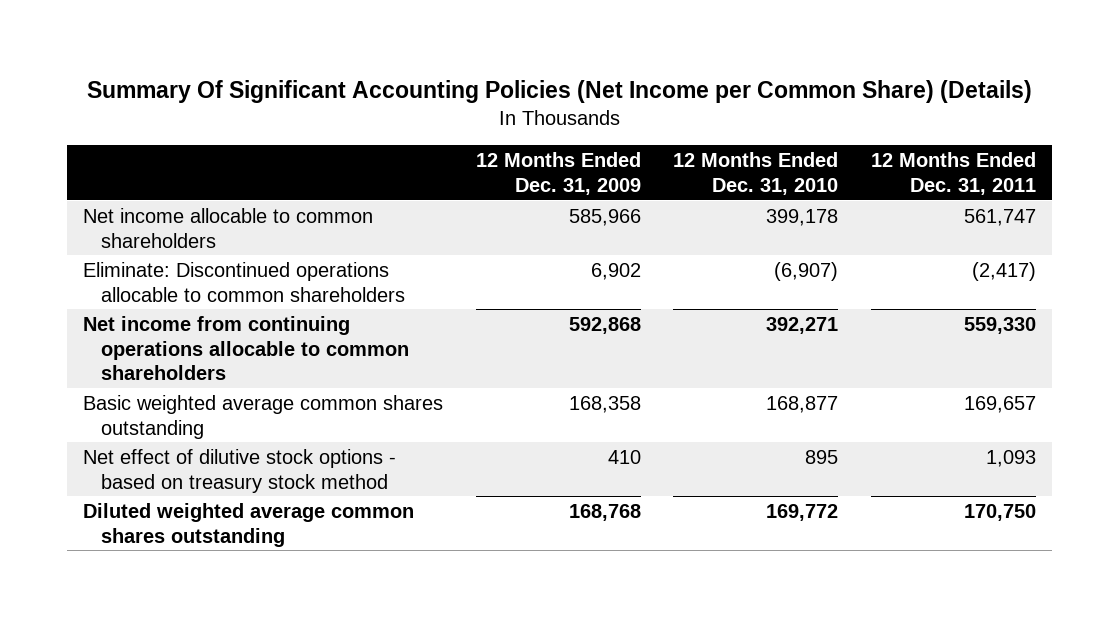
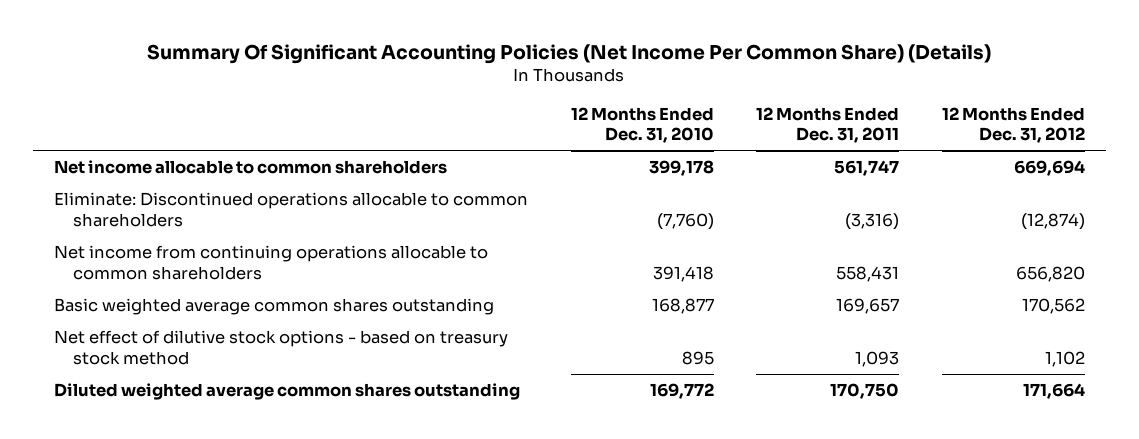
[86,80,1032,104] Summary Of Significant Accounting Policies (Net Income per Common Share) (Details) -> [147,43,992,64] Summary Of Significant Accounting Policies (Net Income Per Common Share) (Details)
[475,152,641,196] 12 Months Ended Dec. 31, 2009 -> none
none -> [941,106,1085,144] 12 Months Ended Dec. 31, 2012
[774,261,839,281] (6,907) -> [656,212,714,230] (7,760)
[971,261,1036,281] (2,417) -> [845,212,900,230] (3,316)
[766,316,839,334] 392,271 -> [652,265,714,282] 391,418
[963,316,1036,334] 559,330 -> [836,265,900,282] 558,431

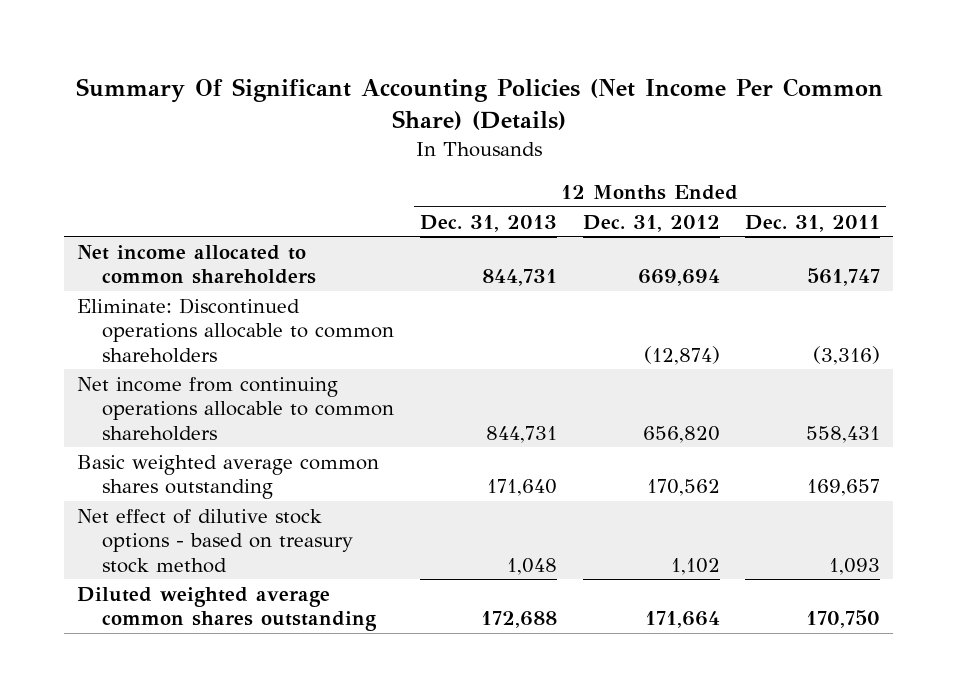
[570,106,714,144] 12 Months Ended Dec. 31, 2010 -> none
none -> [419,214,557,232] Dec. 31, 2013
[54,159,448,174] Net income allocable to common shareholders -> [76,244,317,285] Net income allocated to common shareholders

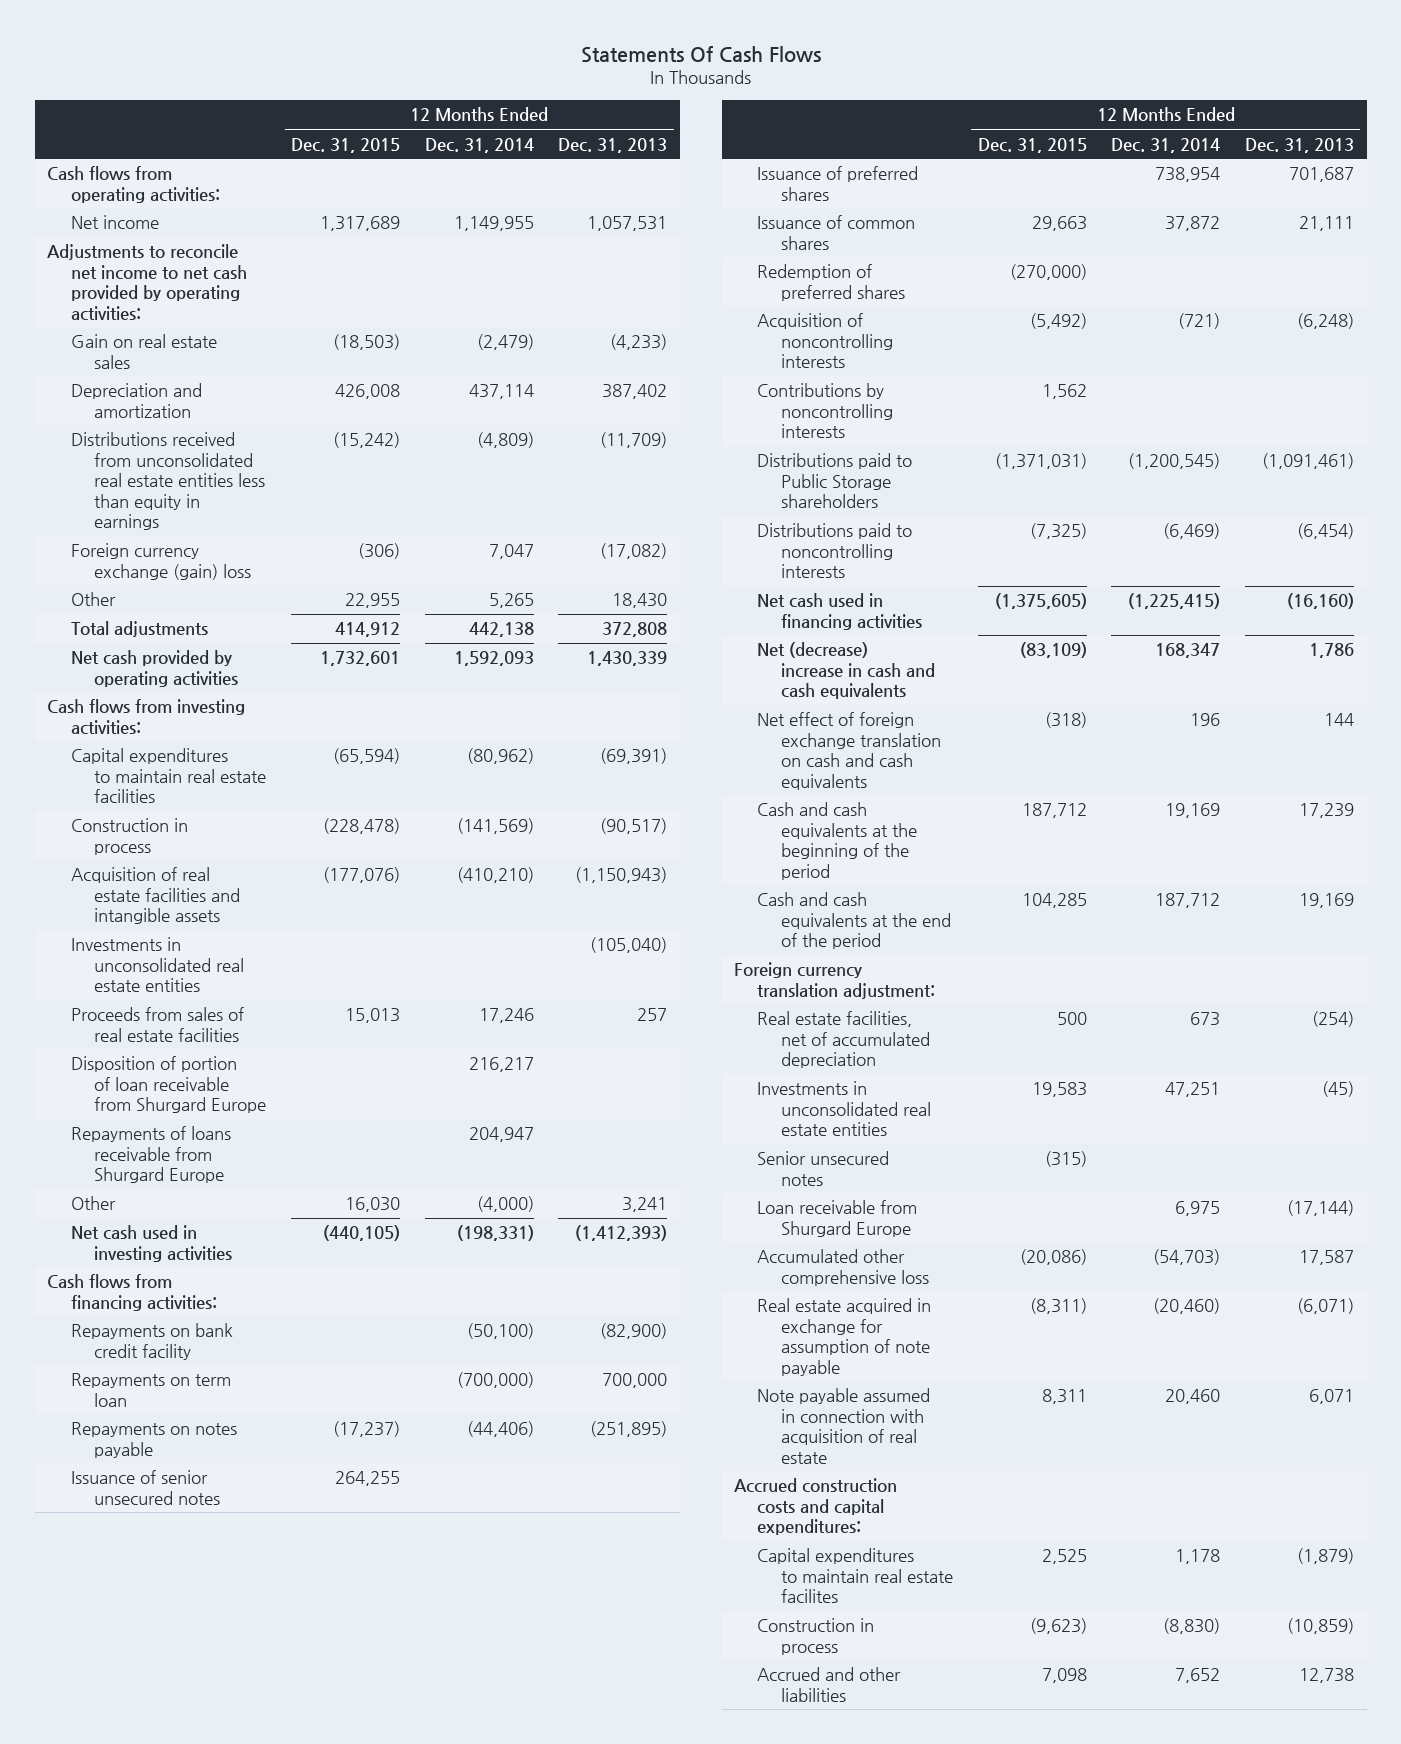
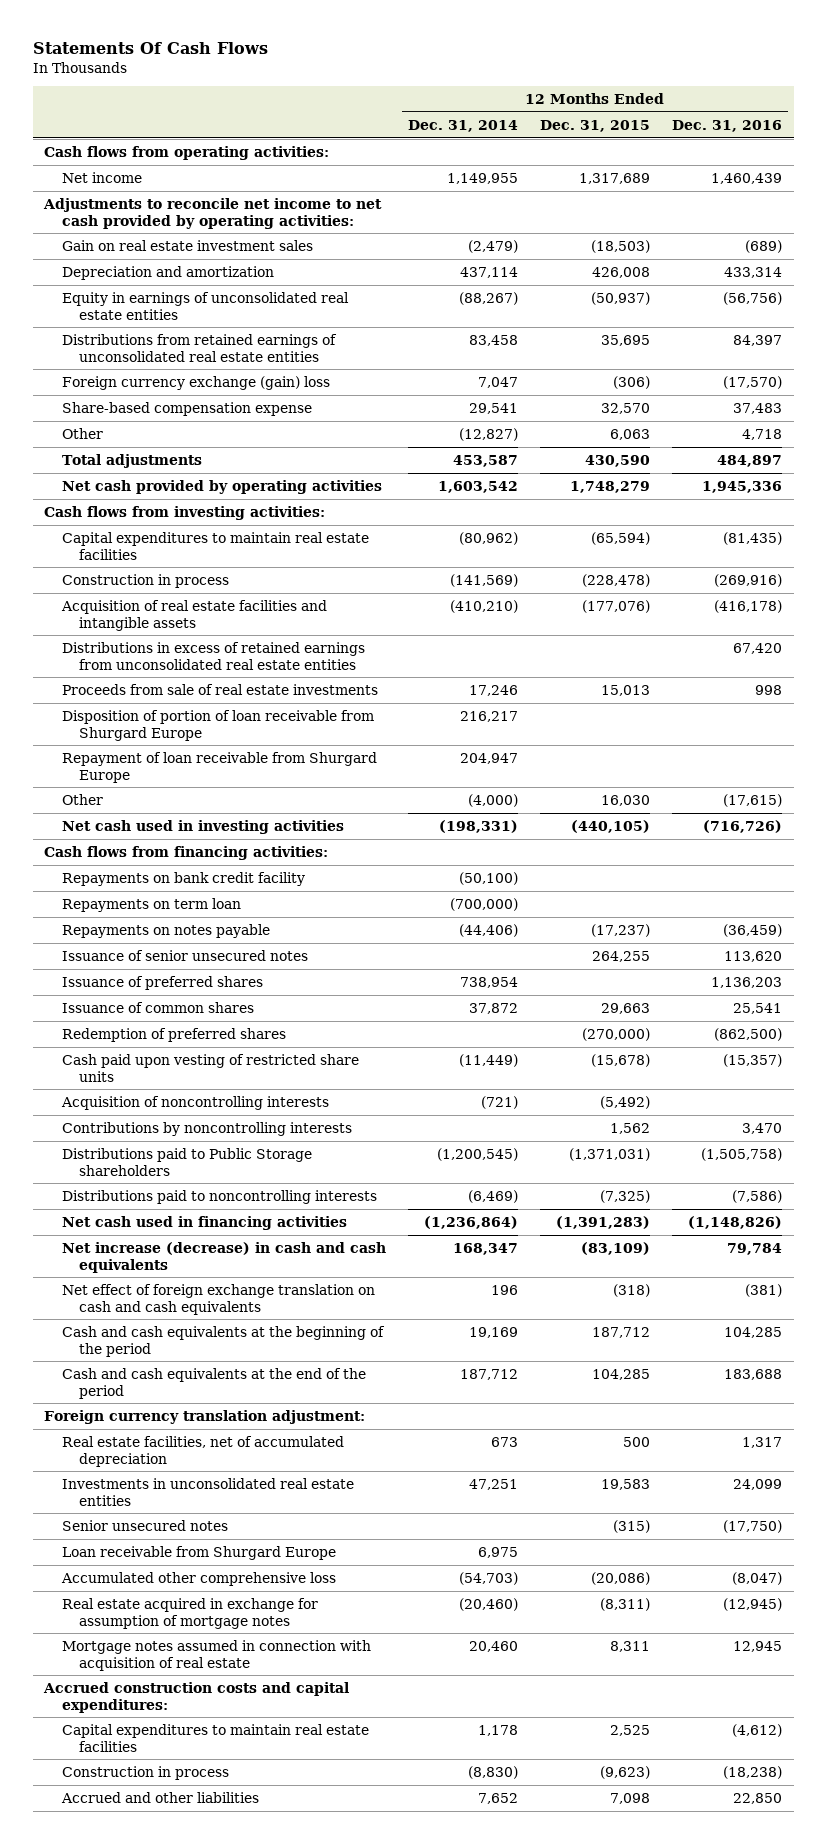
[558,137,668,153] Dec. 31, 2013 -> none
none -> [672,119,783,132] Dec. 31, 2016
[70,334,217,369] Gain on real estate sales -> [61,239,313,251] Gain on real estate investment sales
none -> [61,291,349,320] Equity in earnings of unconsolidated real estate entities
[70,432,265,531] Distributions received from unconsolidated real estate entities less than equity in earnings -> [61,333,337,362] Distributions from retained earnings of unconsolidated real estate entities
[332,432,400,449] (15,242) -> [601,334,651,346] 35,695
[476,432,534,449] (4,809) -> [468,334,518,346] 83,458
none -> [61,401,312,416] Share-based compensation expense
[344,593,400,609] 22,955 -> [610,428,651,440] 6,063
[488,593,534,609] 5,265 -> [458,427,518,441] (12,827)
[334,622,400,638] 414,912 -> [585,454,651,467] 430,590
[468,622,534,638] 442,138 -> [452,454,518,467] 453,587
[319,651,400,667] 1,732,601 -> [570,480,651,493] 1,748,279
[453,651,534,667] 1,592,093 -> [437,480,518,493] 1,603,542
[70,937,244,993] Investments in unconsolidated real estate entities -> none
none -> [61,641,365,670] Distributions in excess of retained earnings from unconsolidated real estate entities
[70,1007,244,1042] Proceeds from sales of real estate facilities -> [61,683,378,695] Proceeds from sale of real estate investments
[70,1126,231,1184] Repayments of loans receivable from Shurgard Europe -> [61,751,377,783] Repayment of loan receivable from Shurgard Europe
none -> [61,1053,359,1082] Cash paid upon vesting of restricted share units
[994,593,1087,610] (1,375,605) -> [556,1215,651,1229] (1,391,283)
[1128,593,1221,610] (1,225,415) -> [423,1215,518,1229] (1,236,864)
[757,642,935,700] Net (decrease) increase in cash and cash equivalents -> [61,1241,386,1273] Net increase (decrease) in cash and cash equivalents
[757,1298,932,1376] Real estate acquired in exchange for assumption of note payable -> [61,1597,318,1629] Real estate acquired in exchange for assumption of mortgage notes
[757,1388,931,1464] Note payable assumed in connection with acquisition of real estate -> [61,1639,371,1671] Mortgage notes assumed in connection with acquisition of real estate
[757,1548,953,1604] Capital expenditures to maintain real estate facilites -> [61,1723,369,1752] Capital expenditures to maintain real estate facilities

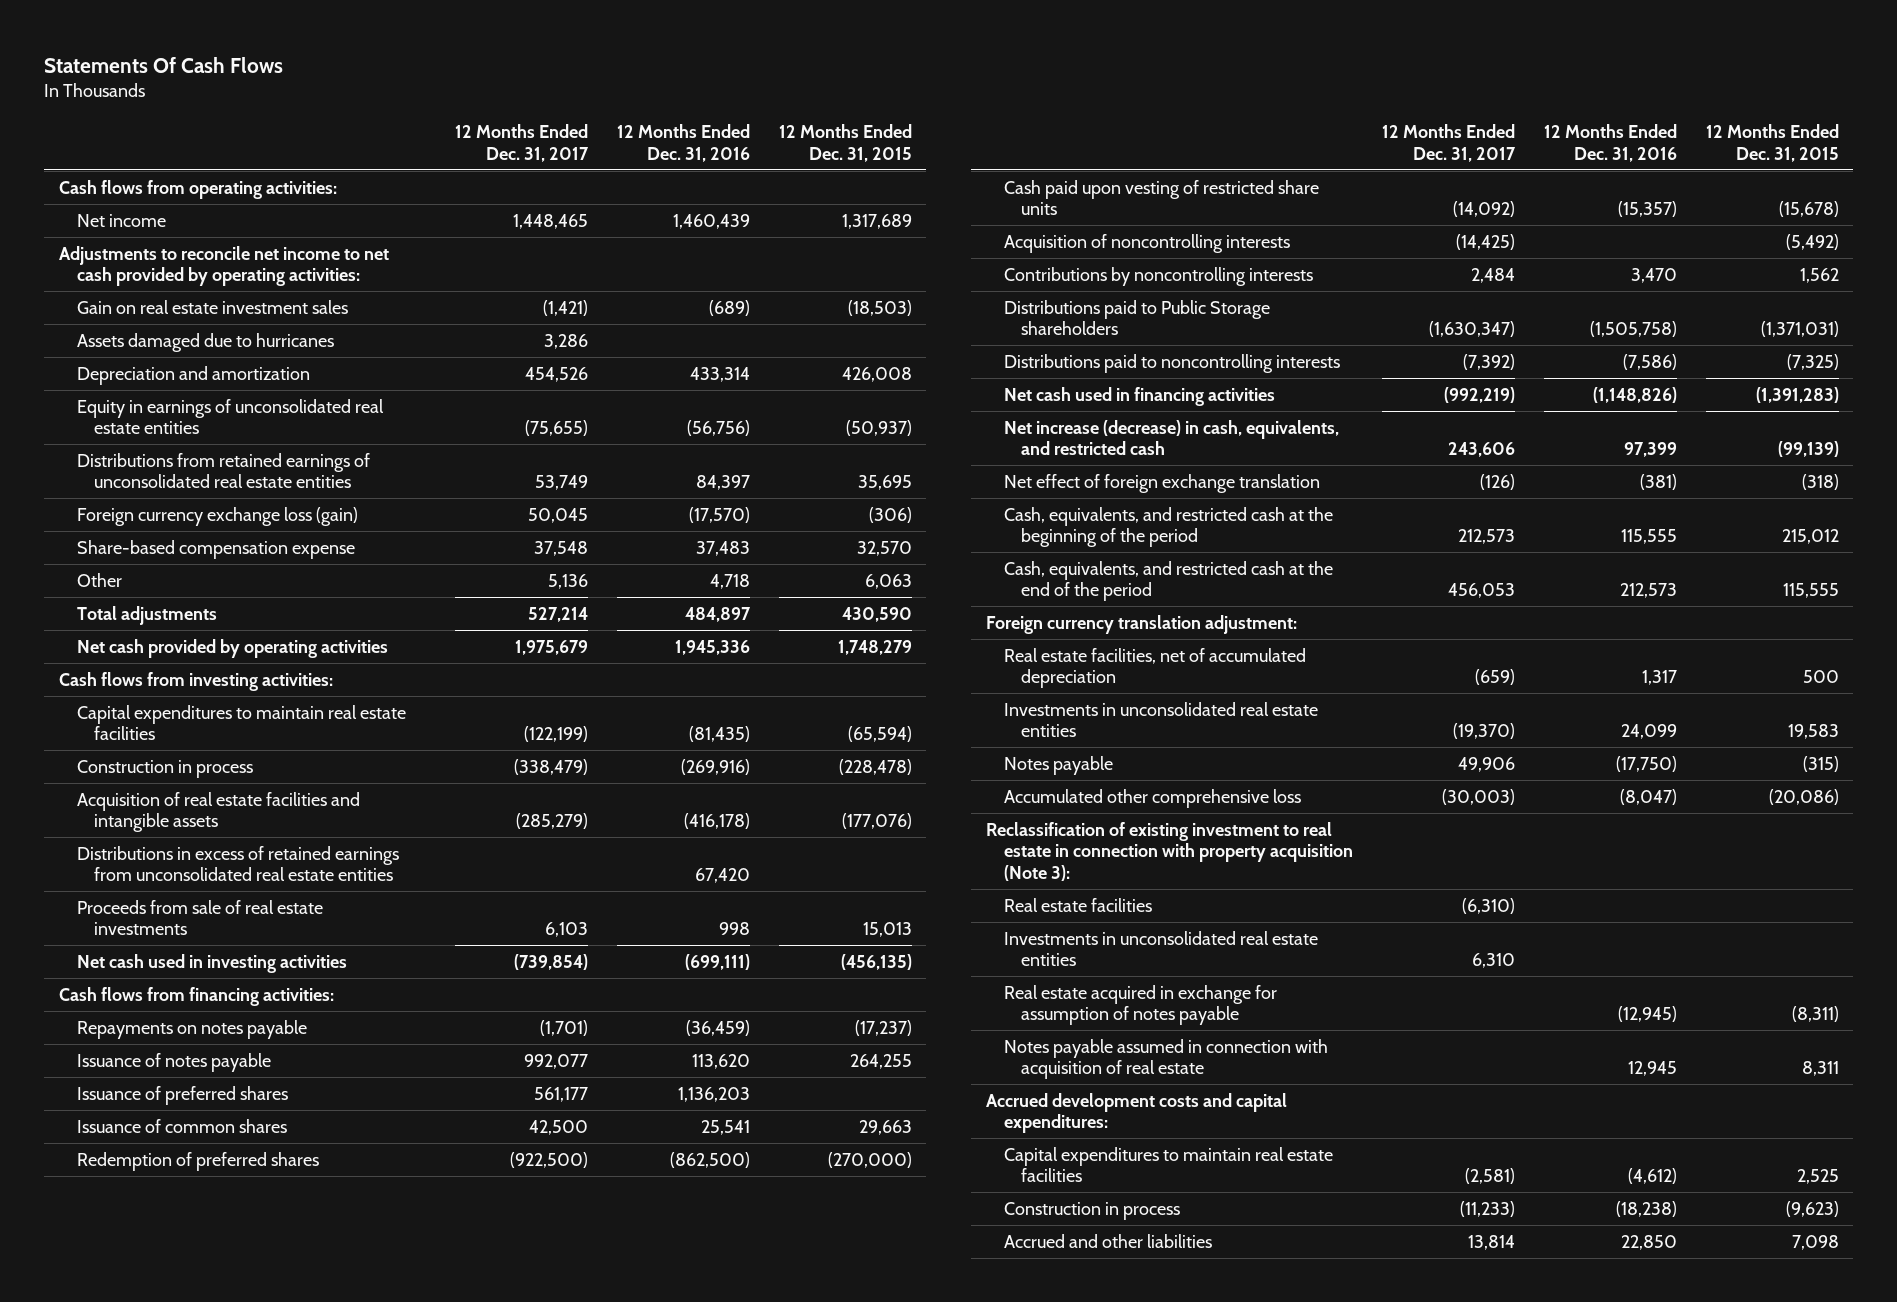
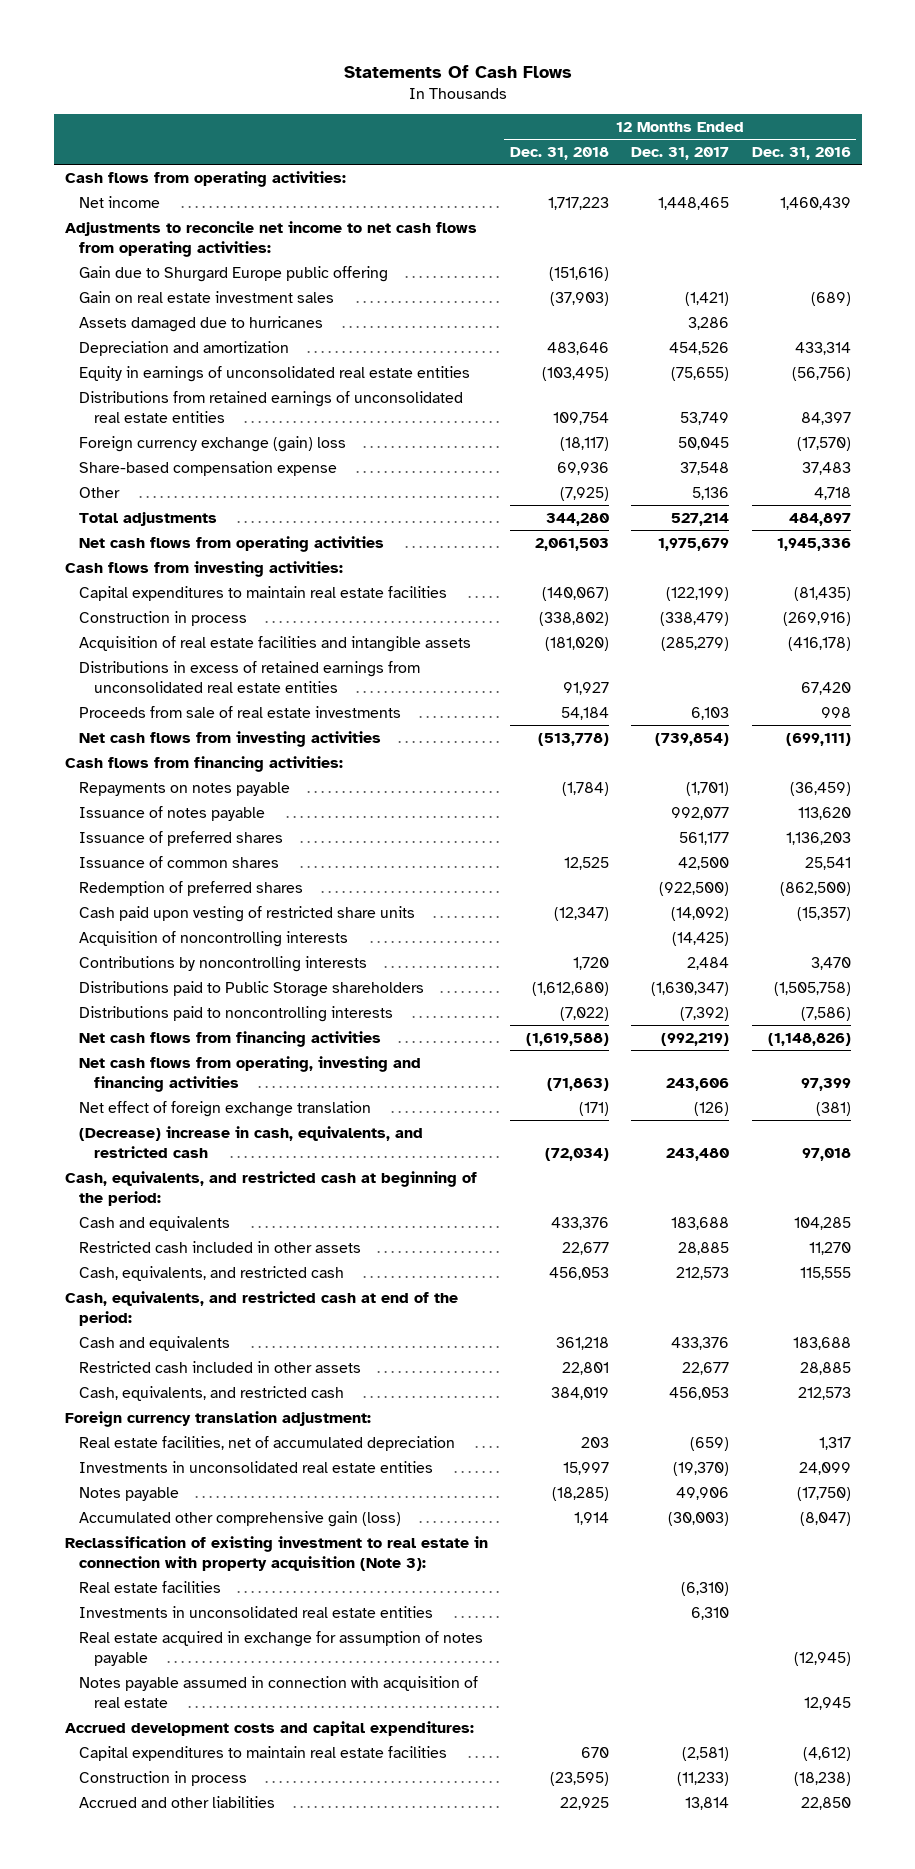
[778,124,912,162] 12 Months Ended Dec. 31, 2015 -> none
none -> [509,146,609,160] Dec. 31, 2018
[58,245,389,287] Adjustments to reconcile net income to net cash provided by operating activities: -> [64,220,477,257] Adjustments to reconcile net income to net cash flows from operating activities:
none -> [79,265,389,282] Gain due to Shurgard Europe public offering
[76,506,358,526] Foreign currency exchange loss (gain) -> [79,435,347,452] Foreign currency exchange (gain) loss
[76,638,388,658] Net cash provided by operating activities -> [79,535,385,552] Net cash flows from operating activities
[76,953,347,973] Net cash used in investing activities -> [79,730,382,747] Net cash flows from investing activities
[1003,386,1275,406] Net cash used in financing activities -> [79,1030,382,1047] Net cash flows from financing activities
[1003,419,1339,456] Net increase (decrease) in cash, equivalents, and restricted cash -> [79,1055,422,1092] Net cash flows from operating, investing and financing activities
none -> [79,1125,424,1158] (Decrease) increase in cash, equivalents, and restricted cash
none -> [64,1170,477,1206] Cash, equivalents, and restricted cash at beginning of the period:
none -> [79,1215,231,1231] Cash and equivalents
none -> [79,1240,362,1253] Restricted cash included in other assets
[1003,506,1333,548] Cash, equivalents, and restricted cash at the beginning of the period -> [79,1265,345,1281] Cash, equivalents, and restricted cash
none -> [64,1290,458,1326] Cash, equivalents, and restricted cash at end of the period:
none -> [79,1335,231,1351] Cash and equivalents
none -> [79,1360,362,1373] Restricted cash included in other assets
[1003,560,1333,602] Cash, equivalents, and restricted cash at the end of the period -> [79,1385,345,1401] Cash, equivalents, and restricted cash
[1003,788,1301,808] Accumulated other comprehensive loss -> [79,1510,402,1527] Accumulated other comprehensive gain (loss)

